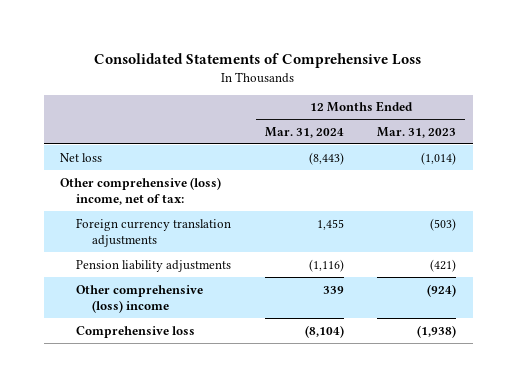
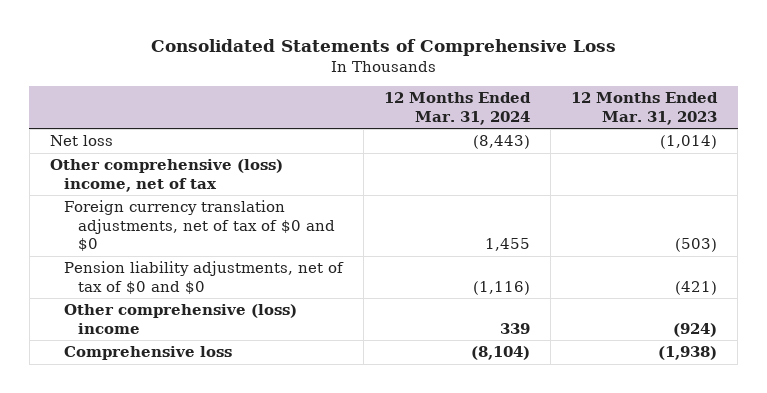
[60,176,222,206] Other comprehensive (loss) income, net of tax: -> [49,159,283,192] Other comprehensive (loss) income, net of tax
[76,217,232,248] Foreign currency translation adjustments -> [63,200,336,252] Foreign currency translation adjustments, net of tax of $0 and $0
[76,259,232,272] Pension liability adjustments -> [63,261,344,294] Pension liability adjustments, net of tax of $0 and $0

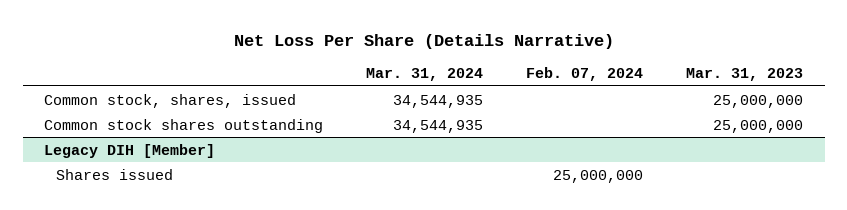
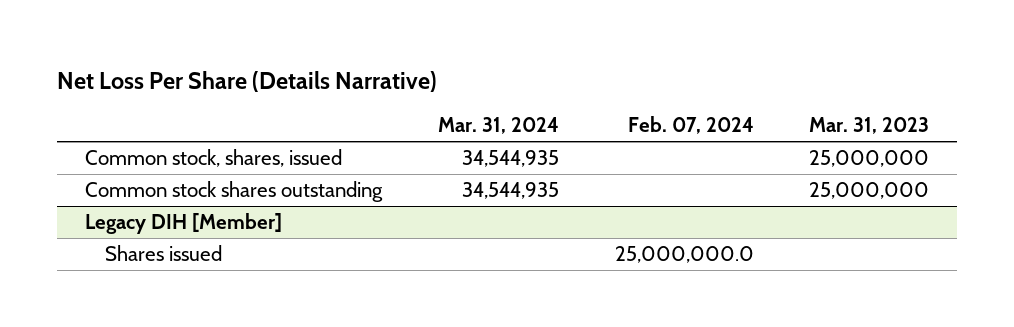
[553,169,644,183] 25,000,000 -> [614,246,754,264] 25,000,000.0

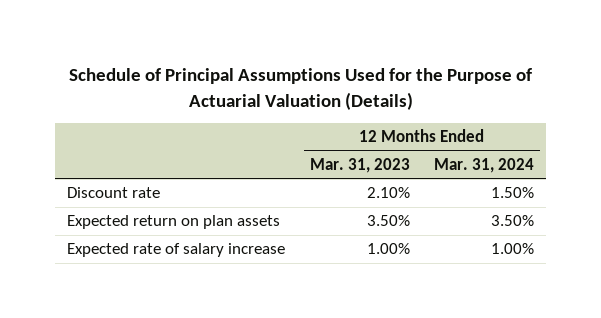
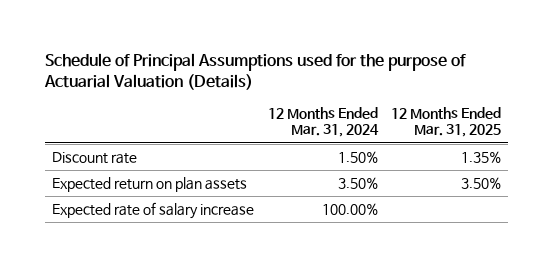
[68,67,532,110] Schedule of Principal Assumptions Used for the Purpose of Actuarial Valuation (Details) -> [44,53,467,90] Schedule of Principal Assumptions used for the purpose of Actuarial Valuation (Details)
[309,157,410,173] Mar. 31, 2023 -> none
none -> [391,107,502,138] 12 Months Ended Mar. 31, 2025
[491,243,535,255] 1.00% -> [321,202,378,215] 100.00%

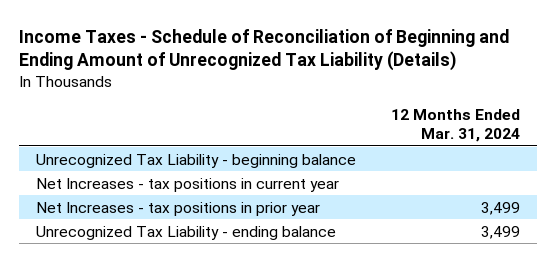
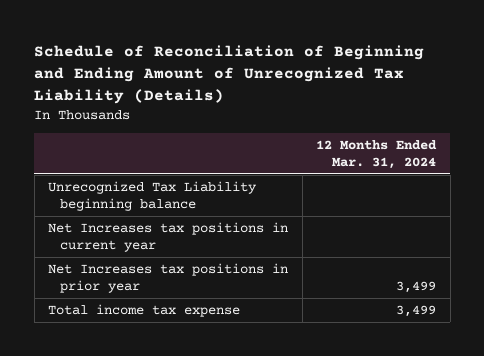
[18,28,509,72] Income Taxes - Schedule of Reconciliation of Beginning and Ending Amount of Unrecognized Tax Liability (Details) -> [34,45,425,104] Schedule of Reconciliation of Beginning and Ending Amount of Unrecognized Tax Liability (Details)
[36,153,357,168] Unrecognized Tax Liability - beginning balance -> [48,180,258,212] Unrecognized Tax Liability beginning balance
[36,177,340,192] Net Increases - tax positions in current year -> [48,221,289,253] Net Increases tax positions in current year
[36,201,321,216] Net Increases - tax positions in prior year -> [48,262,289,294] Net Increases tax positions in prior year
[36,225,337,240] Unrecognized Tax Liability - ending balance -> [48,303,241,317] Total income tax expense

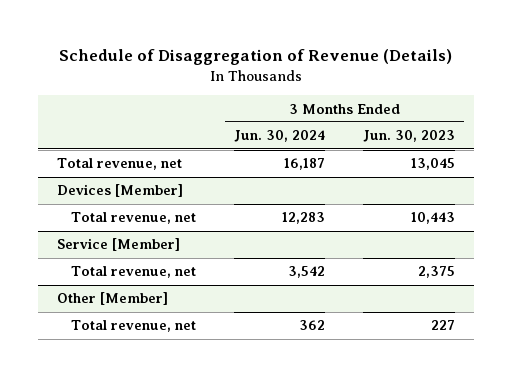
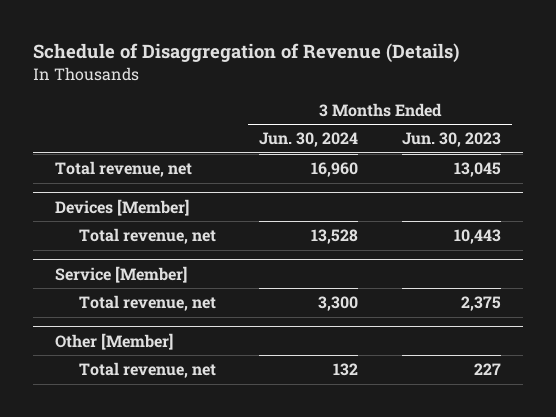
[284,158,326,171] 16,187 -> [311,162,359,178] 16,960
[282,212,326,225] 12,283 -> [311,229,359,245] 13,528
[288,266,326,279] 3,542 -> [318,296,359,312] 3,300
[299,320,326,331] 362 -> [333,363,359,377] 132

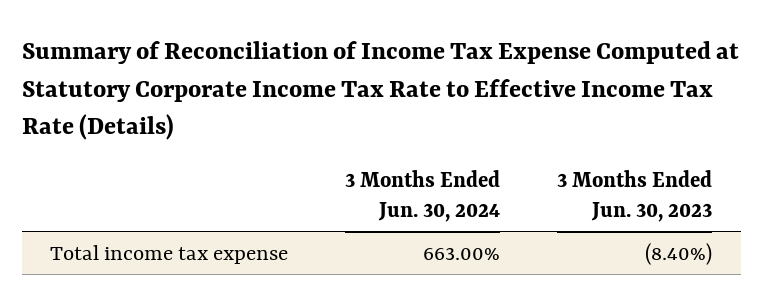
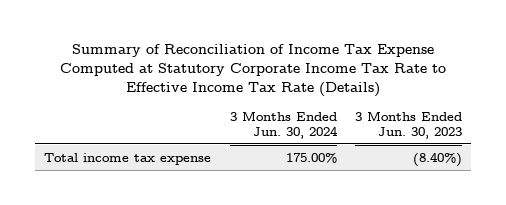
[423,247,501,261] 663.00% -> [285,152,337,163] 175.00%

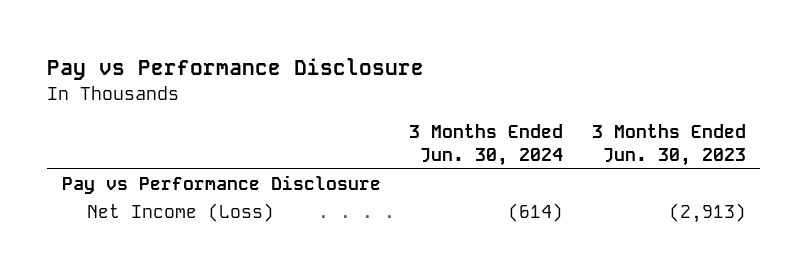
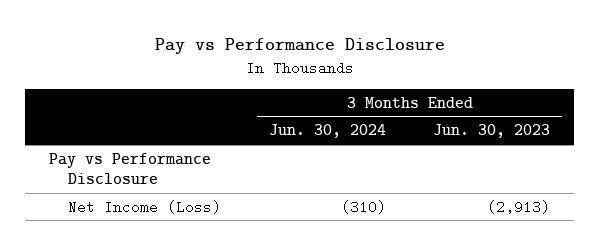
[508,203,564,223] (614) -> [340,199,386,214] (310)

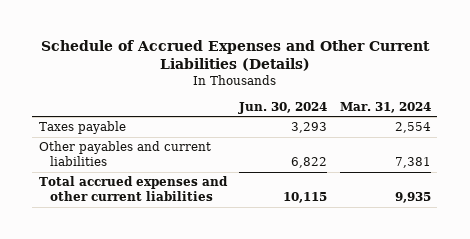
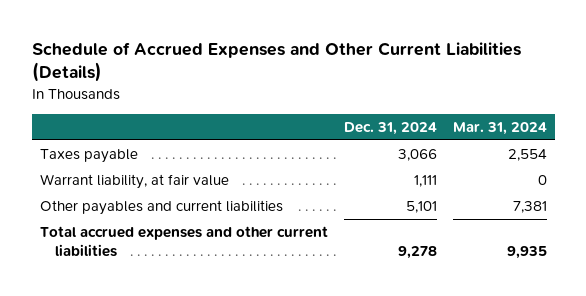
[238,101,328,114] Jun. 30, 2024 -> none
none -> [343,121,437,135] Dec. 31, 2024
none -> [39,174,229,190] Warrant liability, at fair value

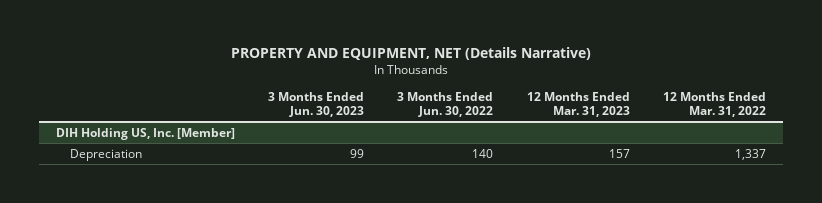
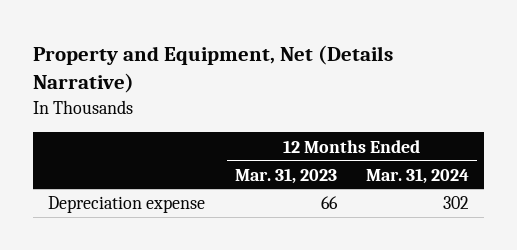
[230,46,591,60] PROPERTY AND EQUIPMENT, NET (Details Narrative) -> [32,45,393,94] Property and Equipment, Net (Details Narrative)
[267,91,364,118] 3 Months Ended Jun. 30, 2023 -> none
[397,91,494,118] 3 Months Ended Jun. 30, 2022 -> none
[663,91,767,118] 12 Months Ended Mar. 31, 2022 -> none
none -> [366,167,470,184] Mar. 31, 2024
[55,127,235,140] DIH Holding US, Inc. [Member] -> none
[69,148,142,161] Depreciation -> [47,196,205,214] Depreciation expense
[608,148,630,158] 157 -> [320,196,338,210] 66

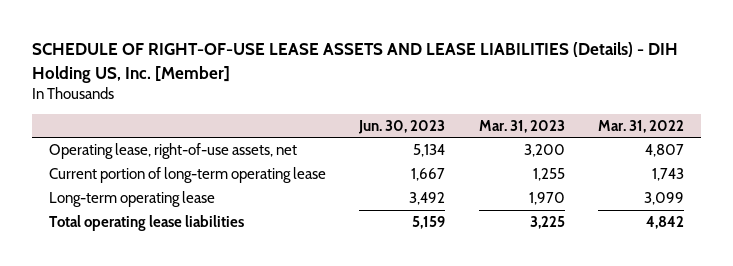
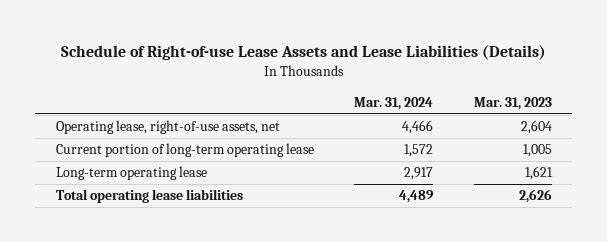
[32,42,679,83] SCHEDULE OF RIGHT-OF-USE LEASE ASSETS AND LEASE LIABILITIES (Details) - DIH Holding US, Inc. [Member] -> [60,45,546,61] Schedule of Right-of-use Lease Assets and Lease Liabilities (Details)
[358,119,446,134] Jun. 30, 2023 -> none
[598,119,685,133] Mar. 31, 2022 -> none
none -> [354,96,434,110] Mar. 31, 2024
[523,144,565,158] 3,200 -> [520,120,552,135] 2,604
[532,168,565,182] 1,255 -> [522,144,552,158] 1,005
[528,192,565,206] 1,970 -> [524,166,553,181] 1,621
[529,216,565,230] 3,225 -> [518,189,552,204] 2,626

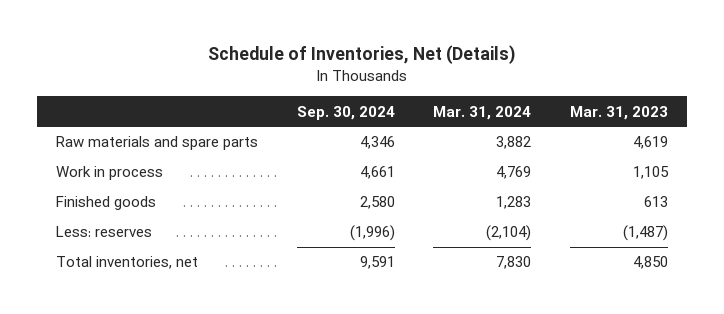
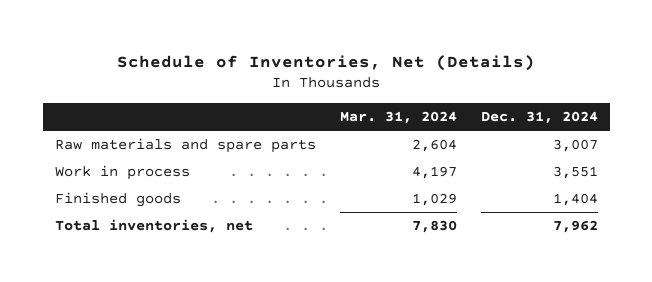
[296,105,395,120] Sep. 30, 2024 -> none
[569,105,668,120] Mar. 31, 2023 -> none
none -> [480,110,598,124] Dec. 31, 2024
[56,226,153,238] Less: reserves -> none
[496,136,532,150] 3,882 -> [411,139,457,153] 2,604
[496,166,532,180] 4,769 -> [411,166,457,180] 4,197
[496,196,532,210] 1,283 -> [411,193,457,207] 1,029

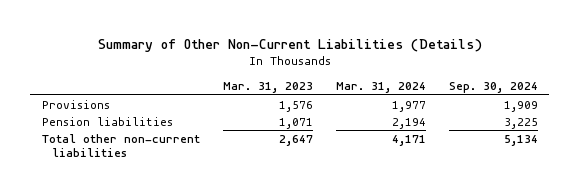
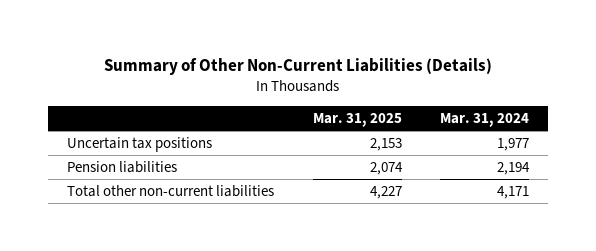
[222,82,313,94] Mar. 31, 2023 -> none
[448,82,538,94] Sep. 30, 2024 -> none
none -> [312,113,402,128] Mar. 31, 2025
[41,99,110,109] Provisions -> [67,136,213,152] Uncertain tax positions

